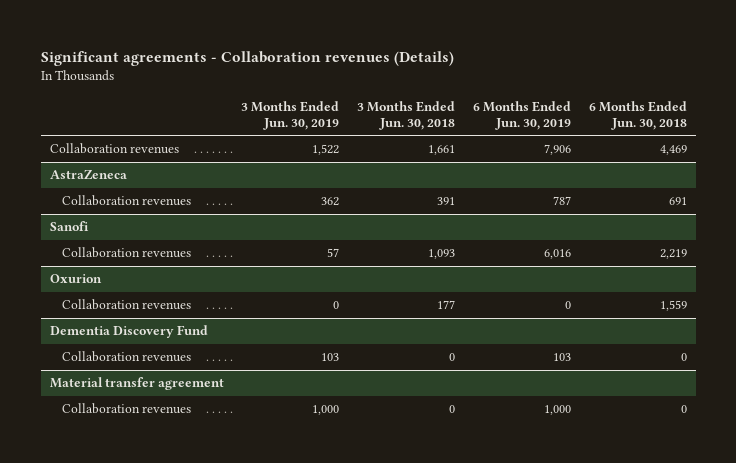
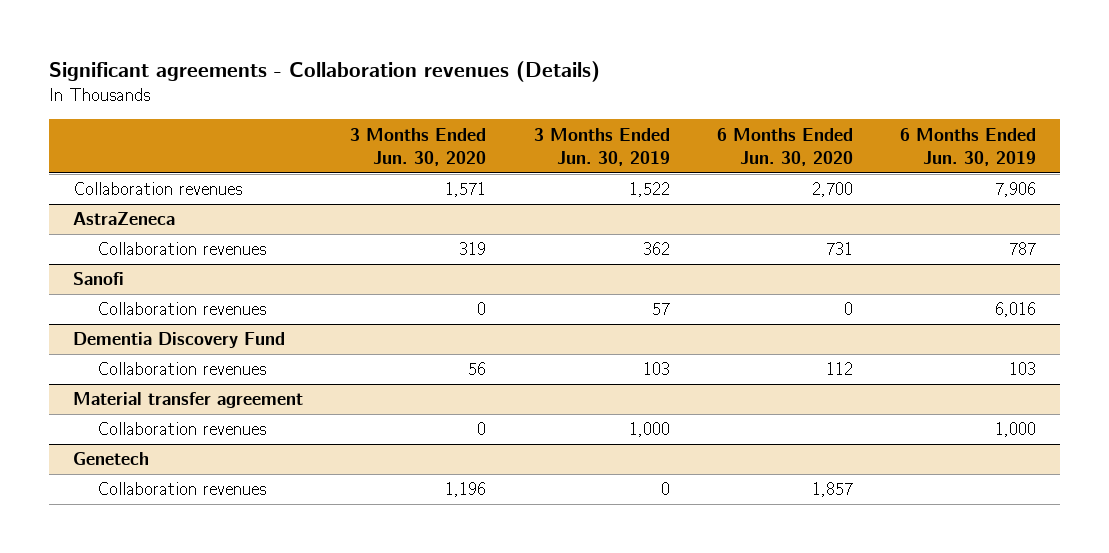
[357,101,456,130] 3 Months Ended Jun. 30, 2018 -> none
[588,101,687,130] 6 Months Ended Jun. 30, 2018 -> none
none -> [350,127,487,166] 3 Months Ended Jun. 30, 2020
none -> [716,127,853,166] 6 Months Ended Jun. 30, 2020
[49,274,102,284] Oxurion -> none
[62,299,192,311] Collaboration revenues -> none
none -> [73,452,150,466] Genetech
none -> [96,482,266,496] Collaboration revenues

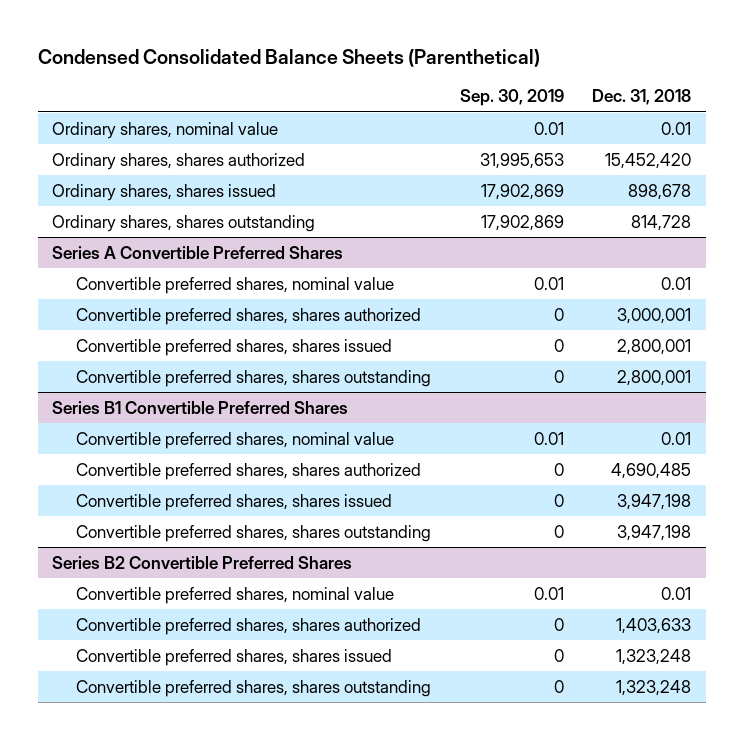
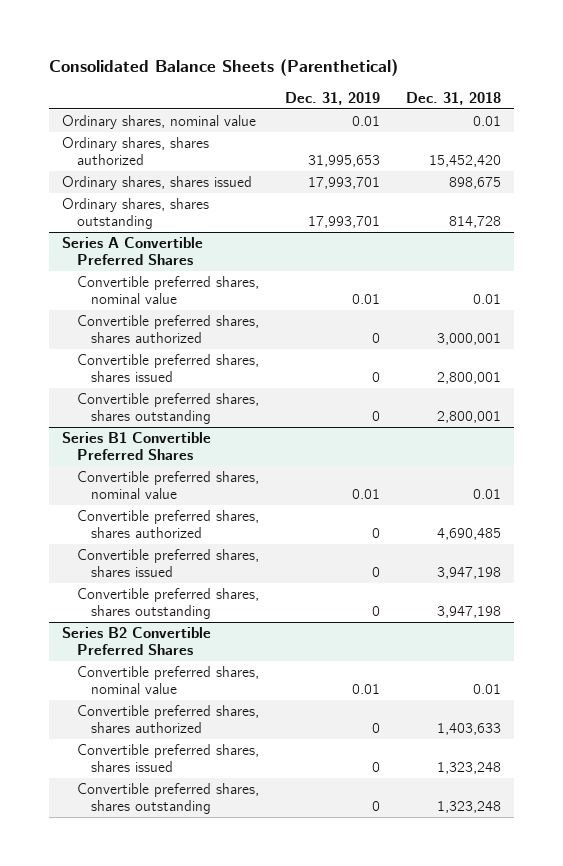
[37,48,540,67] Condensed Consolidated Balance Sheets (Parenthetical) -> [49,59,399,77] Consolidated Balance Sheets (Parenthetical)
[459,89,564,107] Sep. 30, 2019 -> none
none -> [284,92,380,106] Dec. 31, 2019
[628,183,692,200] 898,678 -> [449,176,502,189] 898,675

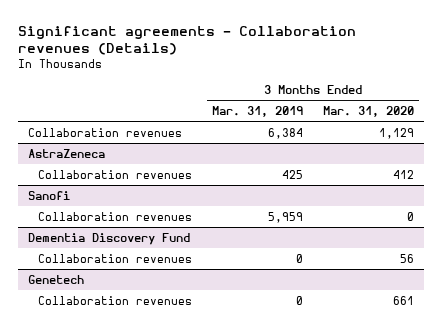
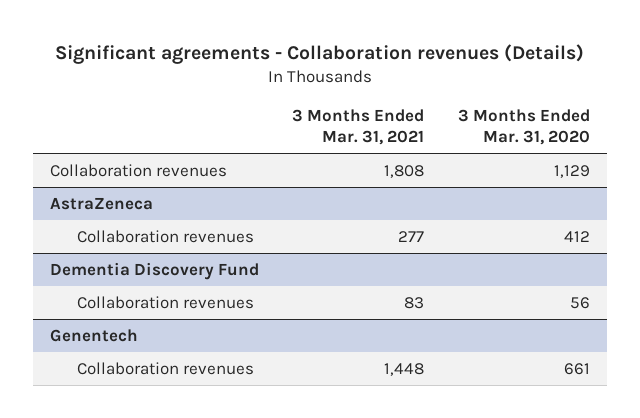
[211,105,303,117] Mar. 31, 2019 -> none
none -> [292,109,425,145] 3 Months Ended Mar. 31, 2021
[28,190,71,200] Sanofi -> none
[38,211,193,221] Collaboration revenues -> none
[28,274,85,284] Genetech -> none
none -> [49,329,138,343] Genentech

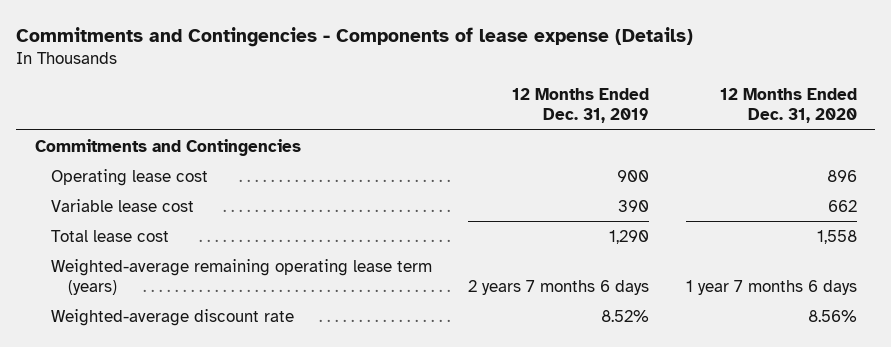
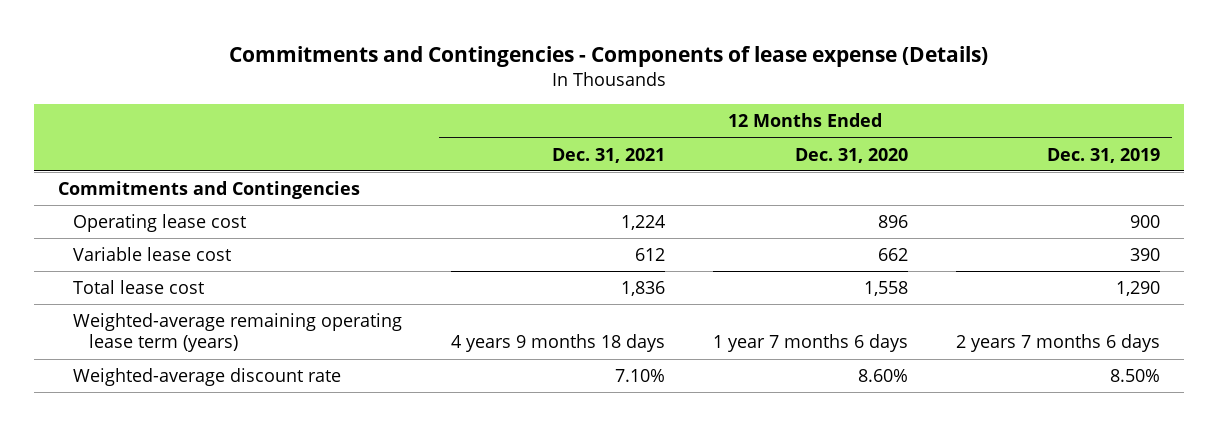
none -> [551,147,665,163] Dec. 31, 2021
[601,309,650,322] 8.52% -> [1109,369,1160,383] 8.50%
[807,309,857,322] 8.56% -> [857,369,908,383] 8.60%

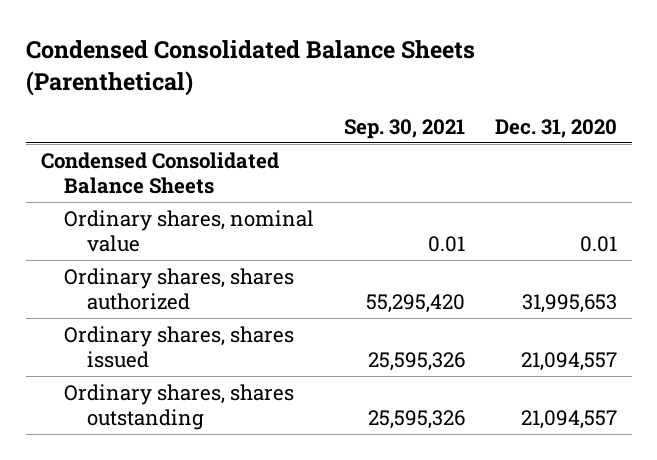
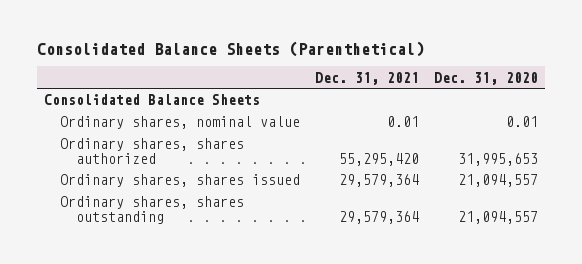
[25,39,475,96] Condensed Consolidated Balance Sheets (Parenthetical) -> [36,40,424,57] Consolidated Balance Sheets (Parenthetical)
[343,118,465,139] Sep. 30, 2021 -> none
none -> [314,71,419,85] Dec. 31, 2021
[40,151,279,194] Condensed Consolidated Balance Sheets -> [44,94,261,106] Consolidated Balance Sheets

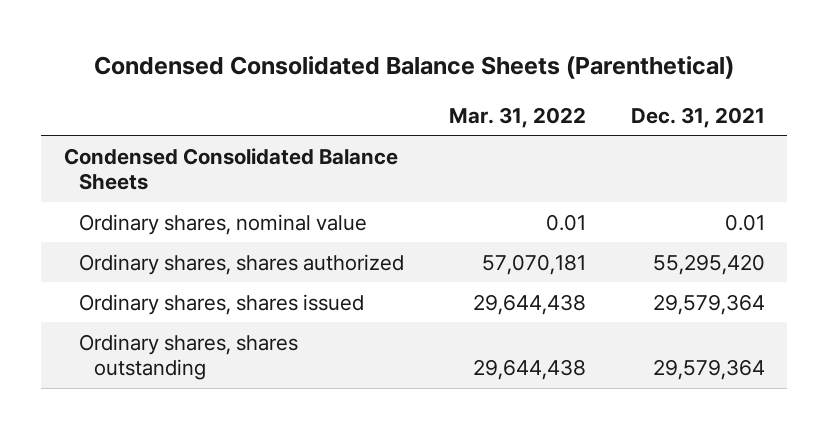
[36,40,424,57] Consolidated Balance Sheets (Parenthetical) -> [94,55,735,79] Condensed Consolidated Balance Sheets (Parenthetical)
[433,71,538,85] Dec. 31, 2020 -> none
none -> [448,106,586,128] Mar. 31, 2022
[44,94,261,106] Consolidated Balance Sheets -> [63,147,398,191] Condensed Consolidated Balance Sheets

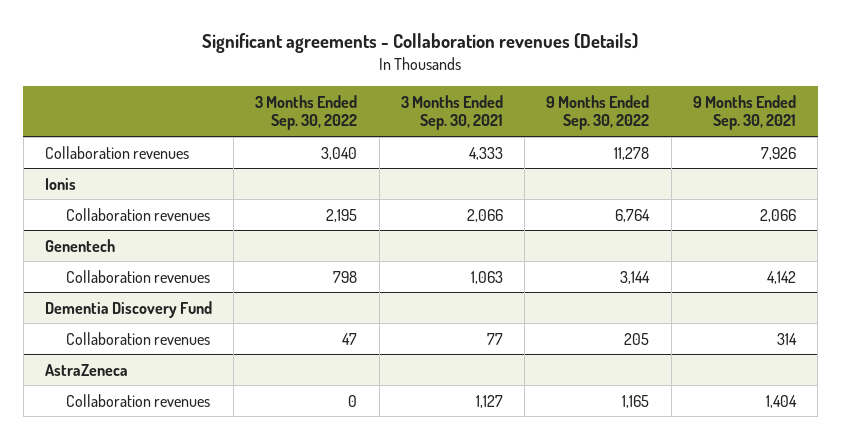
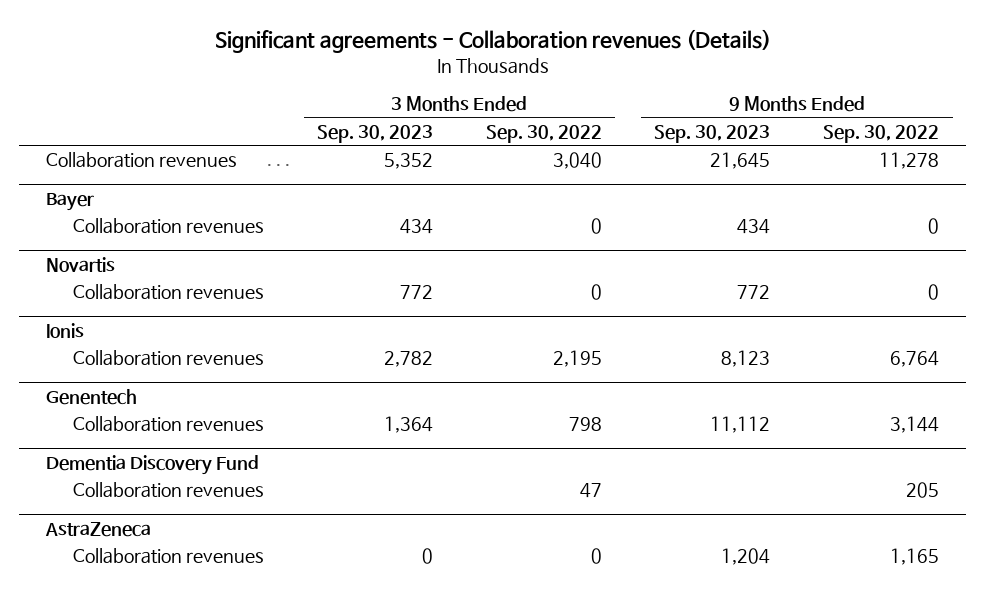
[400,94,503,131] 3 Months Ended Sep. 30, 2021 -> none
[692,94,796,131] 9 Months Ended Sep. 30, 2021 -> none
none -> [316,124,433,143] Sep. 30, 2023
none -> [654,124,771,143] Sep. 30, 2023
none -> [45,192,94,211] Bayer
none -> [72,218,264,235] Collaboration revenues
none -> [45,256,115,272] Novartis
none -> [72,284,264,301] Collaboration revenues

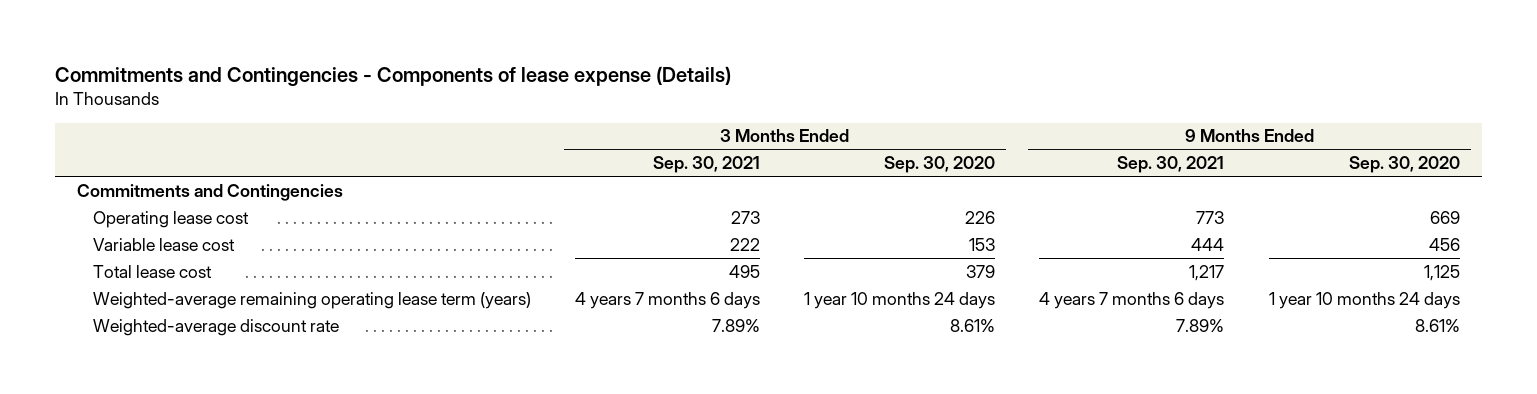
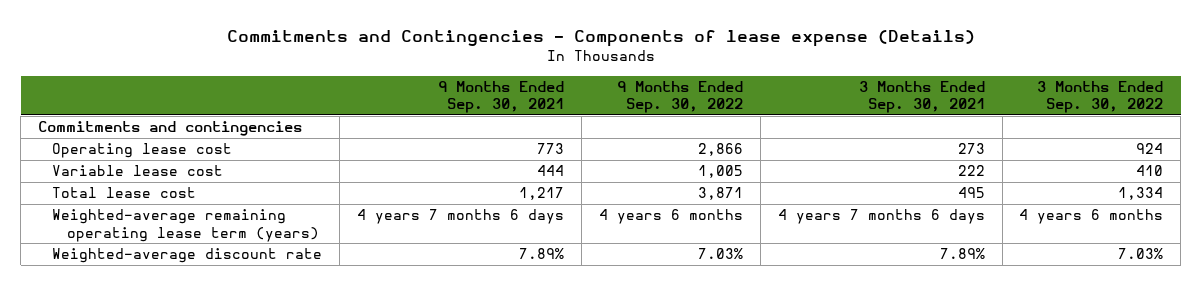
[884,156,996,174] Sep. 30, 2020 -> none
[1348,156,1460,174] Sep. 30, 2020 -> none
none -> [616,80,743,114] 9 Months Ended Sep. 30, 2022
none -> [1037,80,1164,114] 3 Months Ended Sep. 30, 2022
[77,183,344,201] Commitments and Contingencies -> [38,121,303,137] Commitments and contingencies

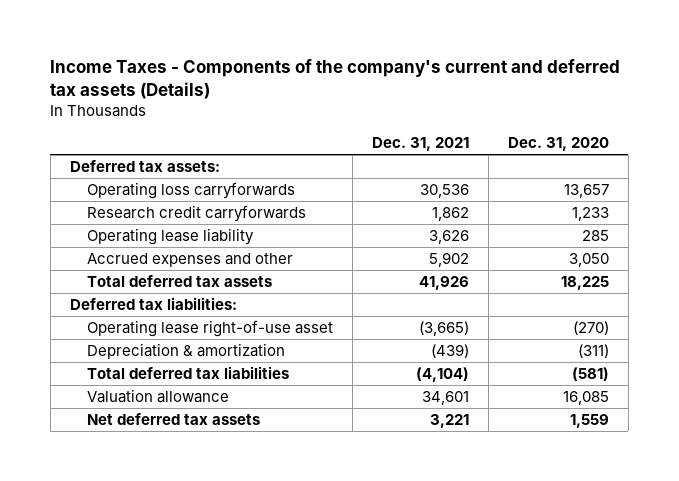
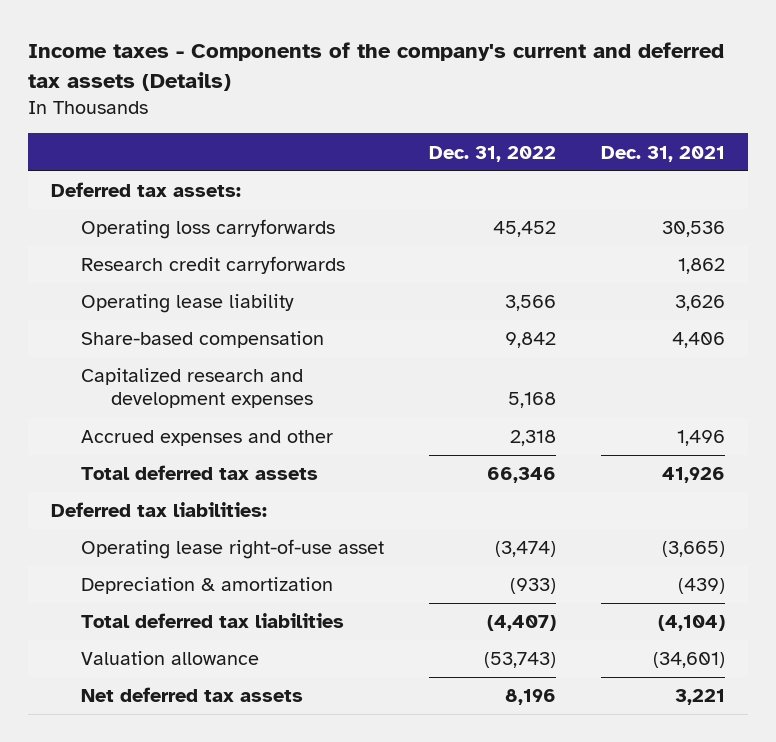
[50,59,621,100] Income Taxes - Components of the company's current and deferred tax assets (Details) -> [28,42,725,92] Income taxes - Components of the company's current and deferred tax assets (Details)
[507,137,609,152] Dec. 31, 2020 -> none
none -> [429,145,557,162] Dec. 31, 2022
none -> [80,331,324,349] Share-based compensation
none -> [80,368,314,409] Capitalized research and development expenses
[428,252,469,268] 5,902 -> [677,430,726,447] 1,496
[421,391,469,406] 34,601 -> [653,652,726,669] (34,601)

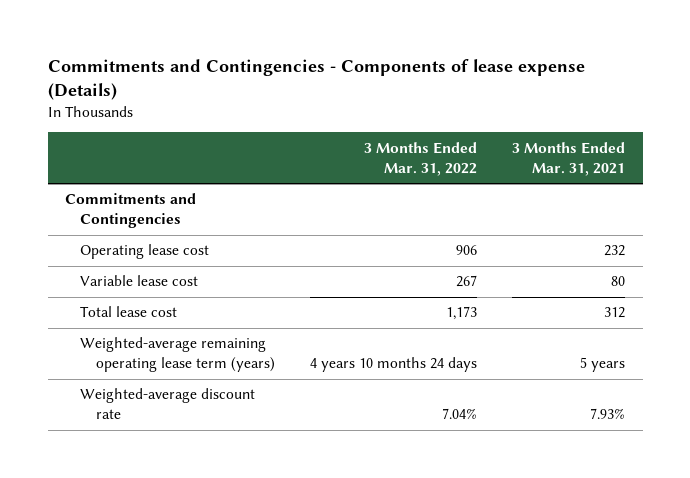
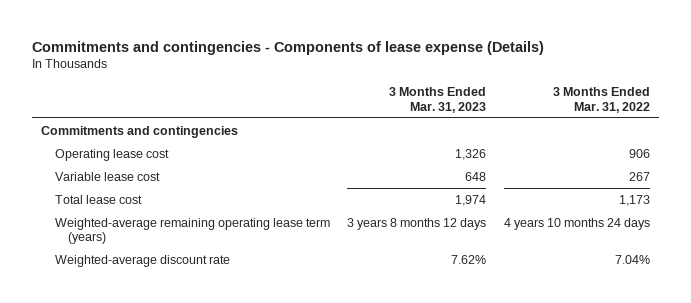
[47,58,585,100] Commitments and Contingencies - Components of lease expense (Details) -> [32,40,545,55] Commitments and contingencies - Components of lease expense (Details)
[512,141,626,176] 3 Months Ended Mar. 31, 2021 -> none
none -> [389,87,487,113] 3 Months Ended Mar. 31, 2023
[65,193,197,229] Commitments and Contingencies -> [41,125,239,138] Commitments and contingencies

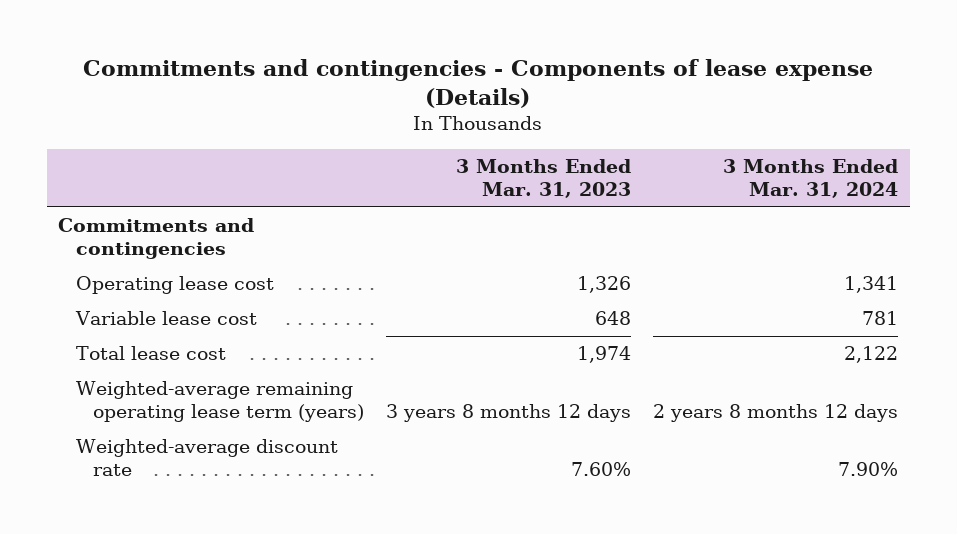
[552,87,650,113] 3 Months Ended Mar. 31, 2022 -> none
none -> [723,159,899,198] 3 Months Ended Mar. 31, 2024
[451,254,487,264] 7.62% -> [571,461,632,476] 7.60%

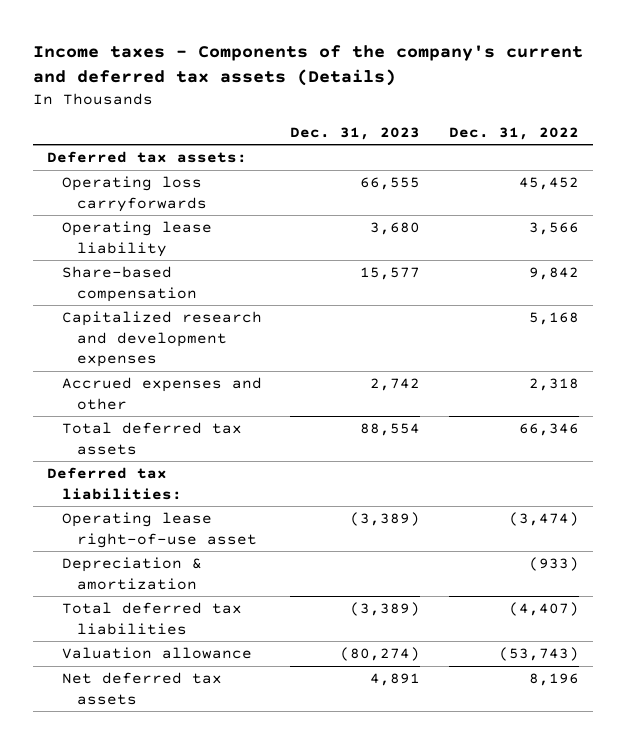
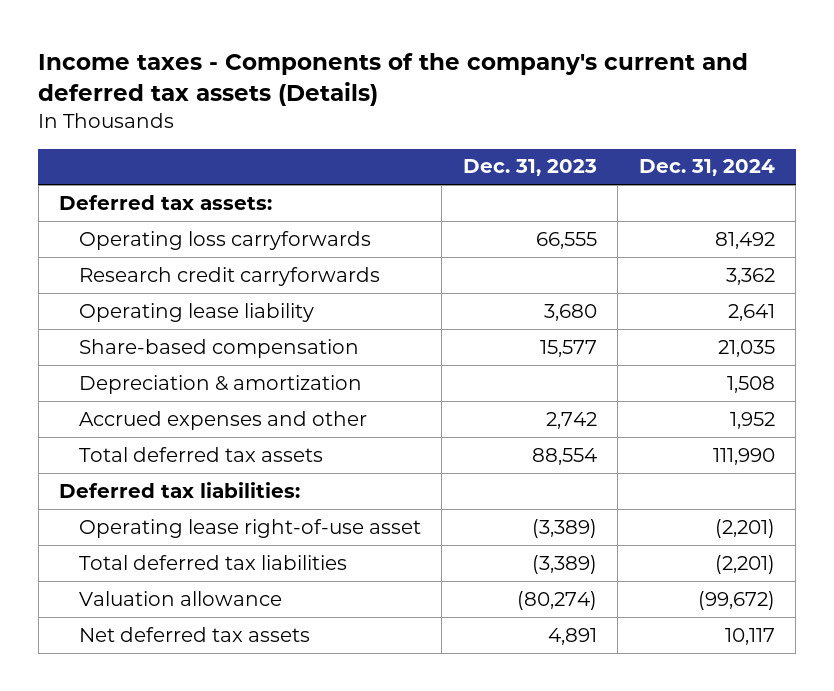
[448,126,579,140] Dec. 31, 2022 -> none
none -> [638,159,775,177] Dec. 31, 2024
none -> [78,266,380,286] Research credit carryforwards
[61,311,262,367] Capitalized research and development expenses -> none
[61,557,202,590] Depreciation & amortization -> [78,374,362,394] Depreciation & amortization

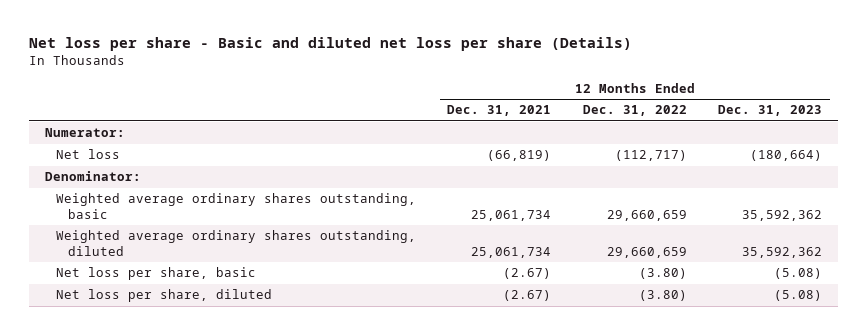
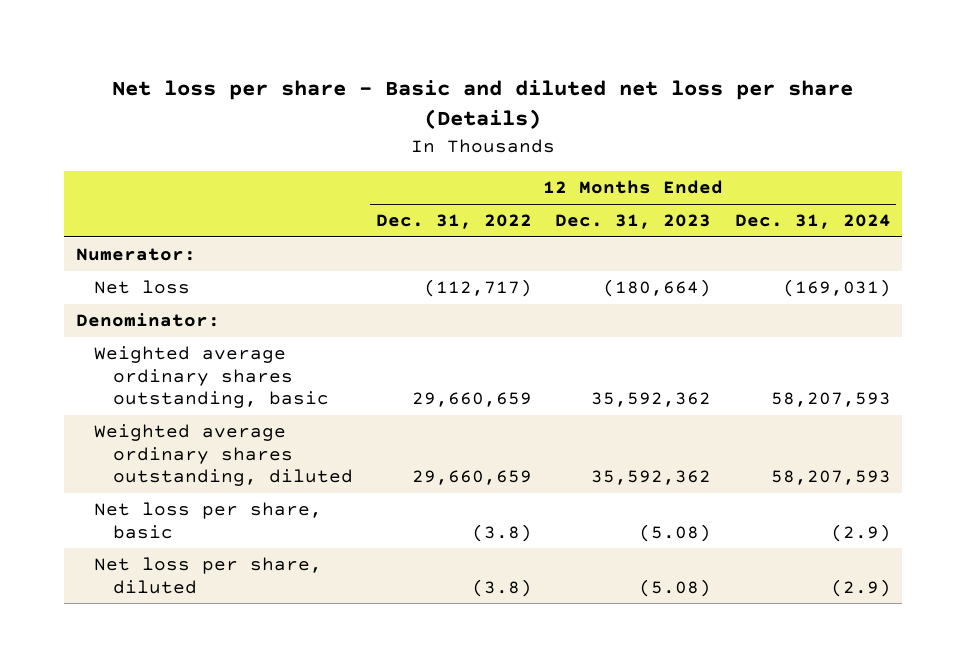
[447,105,552,117] Dec. 31, 2021 -> none
none -> [734,214,891,230] Dec. 31, 2024
[638,268,687,280] (3.80) -> [472,523,533,542] (3.8)
[638,290,687,302] (3.80) -> [472,578,533,597] (3.8)

